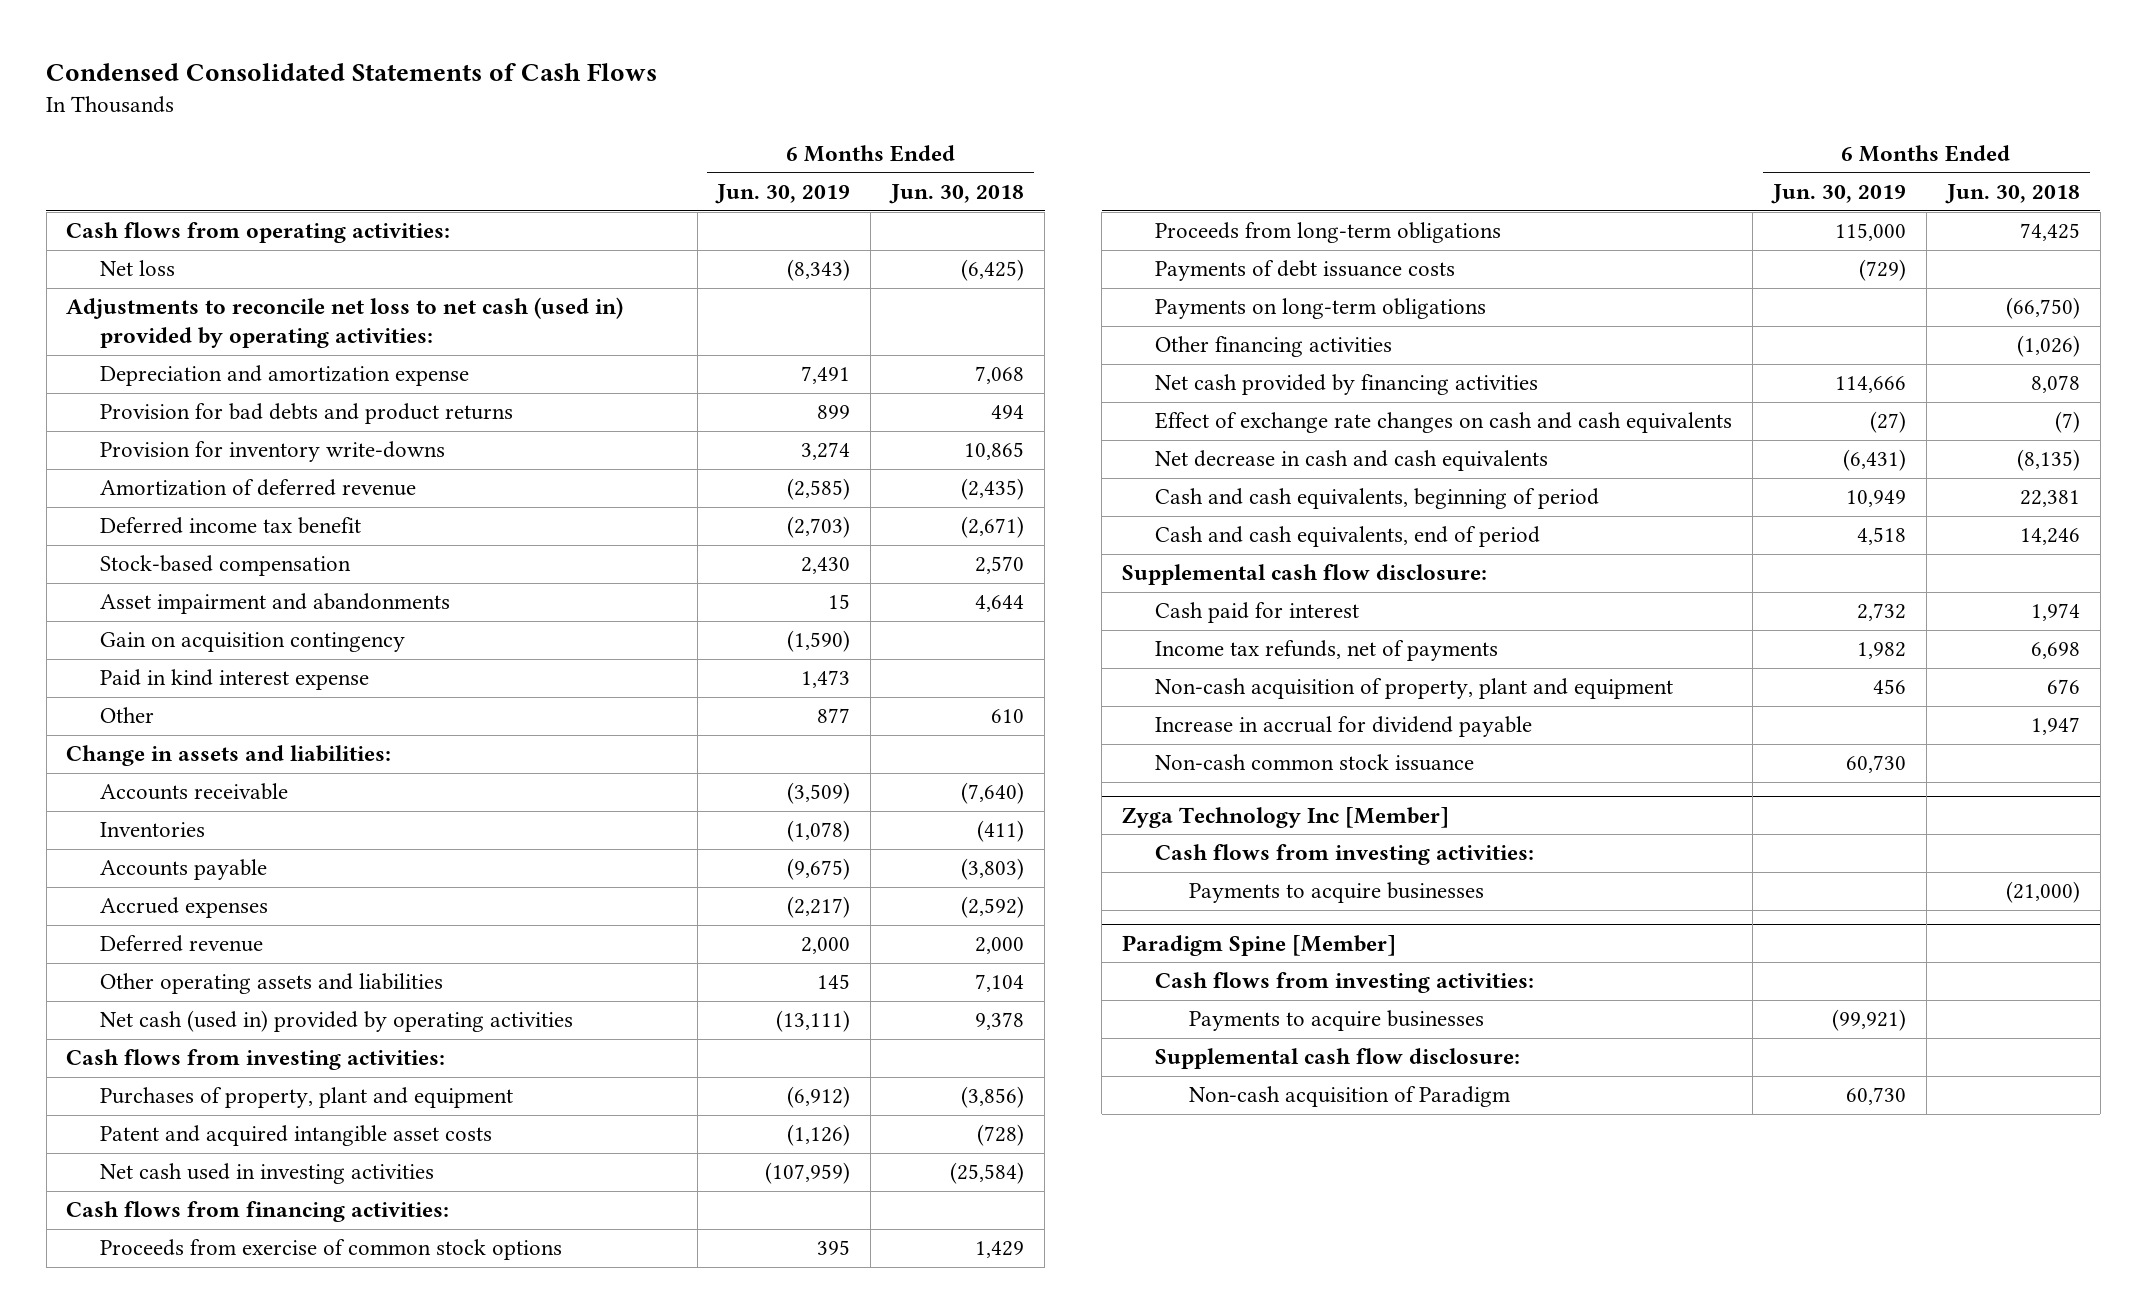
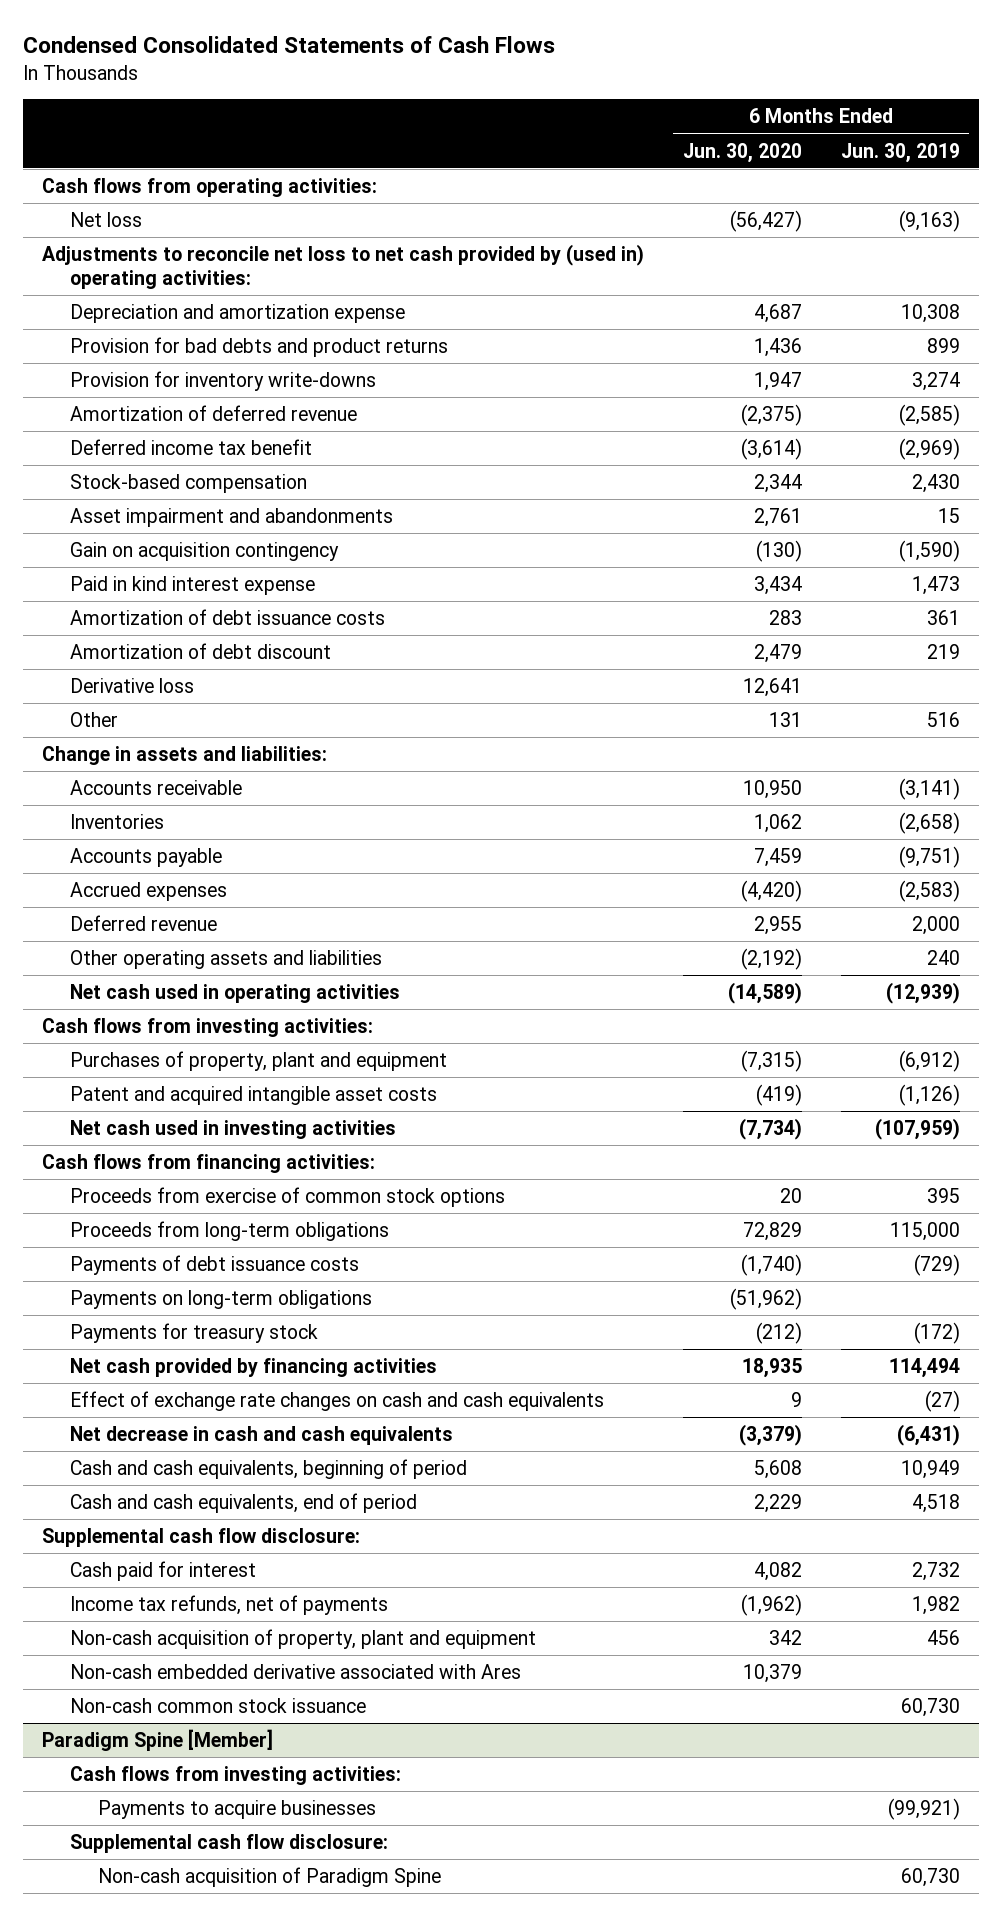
[889,184,1025,205] Jun. 30, 2018 -> none
none -> [682,142,802,163] Jun. 30, 2020
[787,259,851,282] (8,343) -> [898,210,960,233] (9,163)
[66,297,624,349] Adjustments to reconcile net loss to net cash (used in) provided by operating activities: -> [42,244,645,289] Adjustments to reconcile net loss to net cash provided by (used in) operating activities:
[801,366,851,385] 7,491 -> [900,304,960,324] 10,308
[787,516,851,539] (2,703) -> [898,438,960,461] (2,969)
none -> [70,609,386,626] Amortization of debt issuance costs
none -> [70,643,332,660] Amortization of debt discount
none -> [70,678,195,694] Derivative loss
[817,708,851,724] 877 -> [926,712,960,728] 516
[787,782,851,805] (3,509) -> [898,778,960,801] (3,141)
[787,820,851,843] (1,078) -> [898,812,960,835] (2,658)
[787,858,851,881] (9,675) -> [898,846,960,869] (9,751)
[787,896,851,919] (2,217) -> [898,880,960,903] (2,583)
[817,974,851,990] 145 -> [926,950,960,966] 240
[99,1010,573,1033] Net cash (used in) provided by operating activities -> [70,984,401,1004] Net cash used in operating activities
[776,1010,851,1033] (13,111) -> [885,982,960,1005] (12,939)
[1155,336,1393,358] Other financing activities -> none
none -> [70,1323,319,1344] Payments for treasury stock
[1835,376,1907,394] 114,666 -> [888,1358,960,1379] 114,494
[1155,716,1533,738] Increase in accrual for dividend payable -> none
none -> [70,1664,522,1680] Non-cash embedded derivative associated with Ares
[1122,806,1450,828] Zyga Technology Inc [Member] -> none
[1155,844,1535,866] Cash flows from investing activities: -> none
[1188,882,1484,904] Payments to acquire businesses -> none
[1188,1086,1510,1108] Non-cash acquisition of Paradigm -> [98,1867,442,1888] Non-cash acquisition of Paradigm Spine

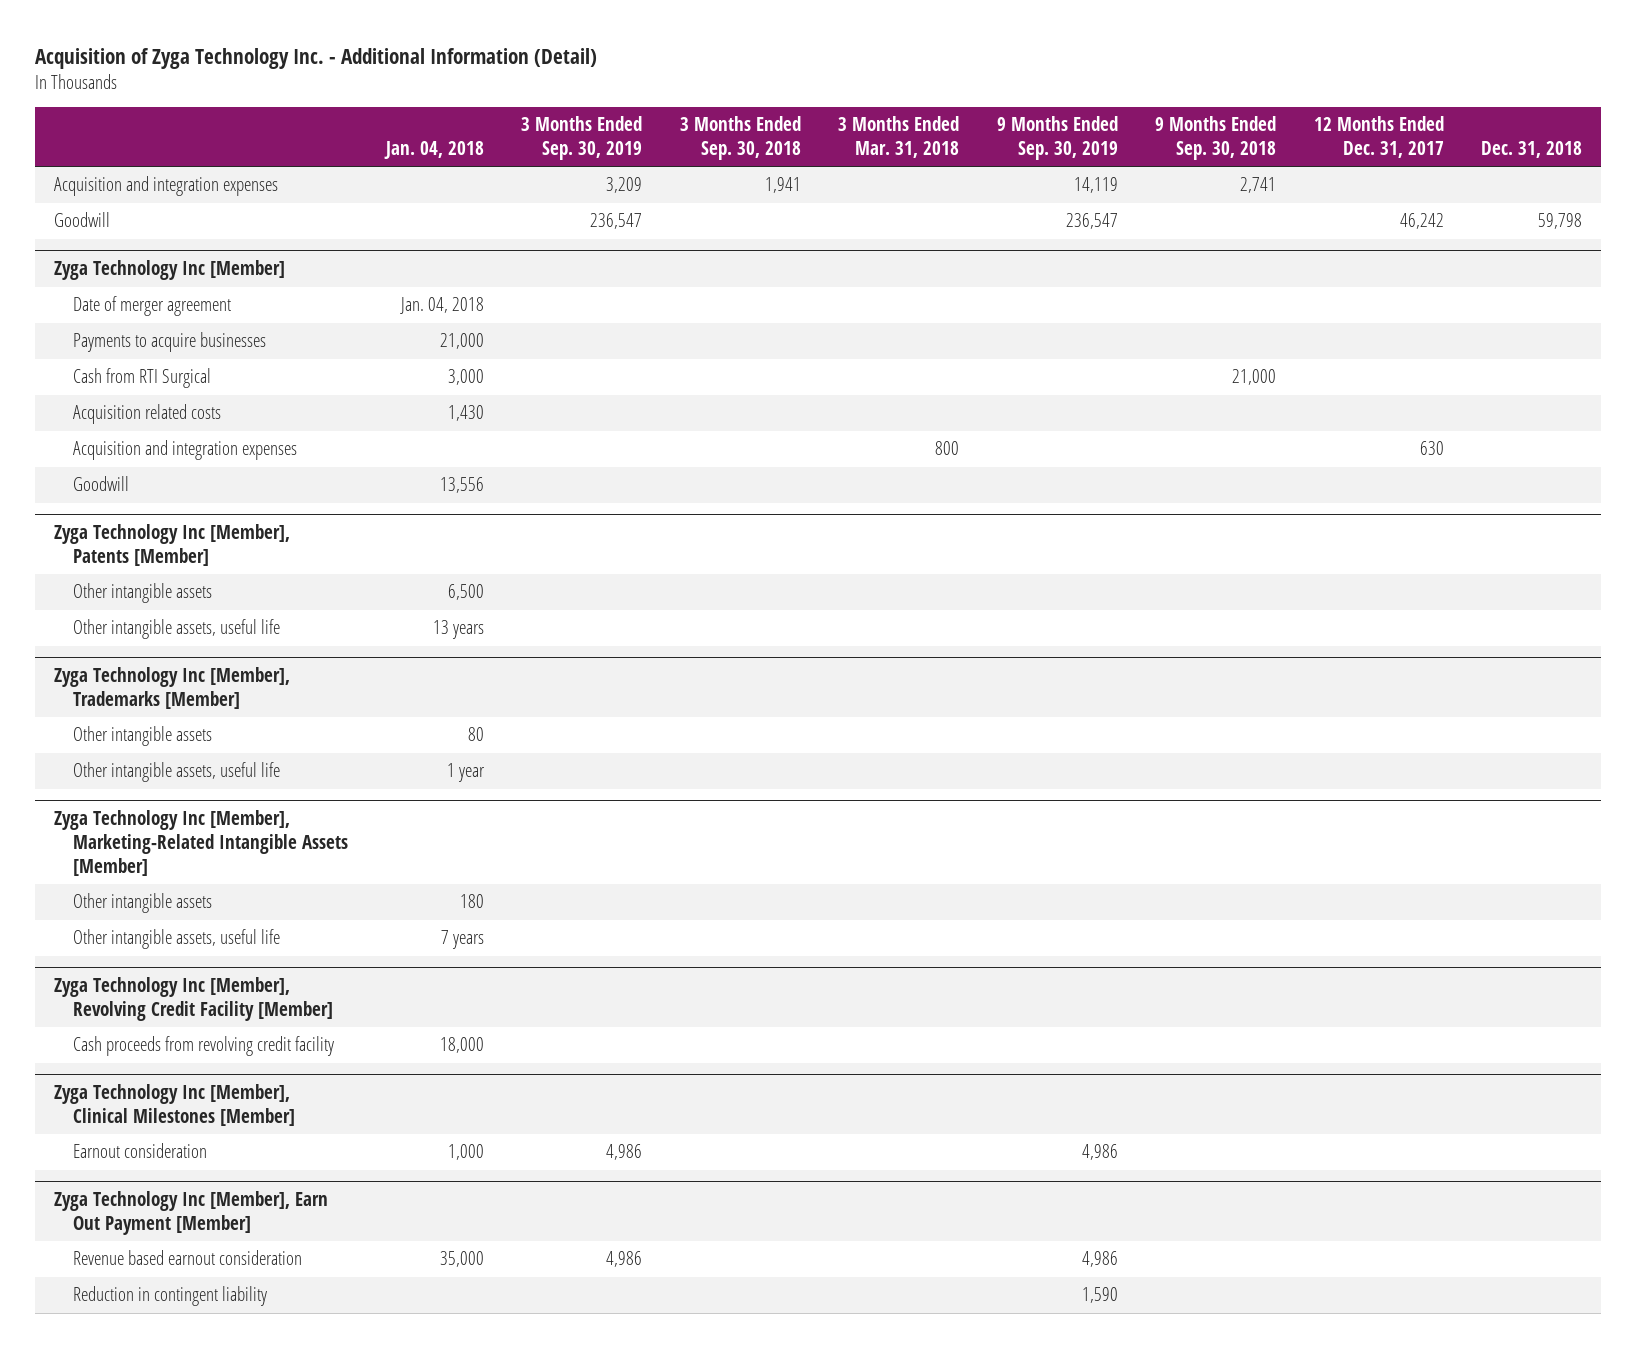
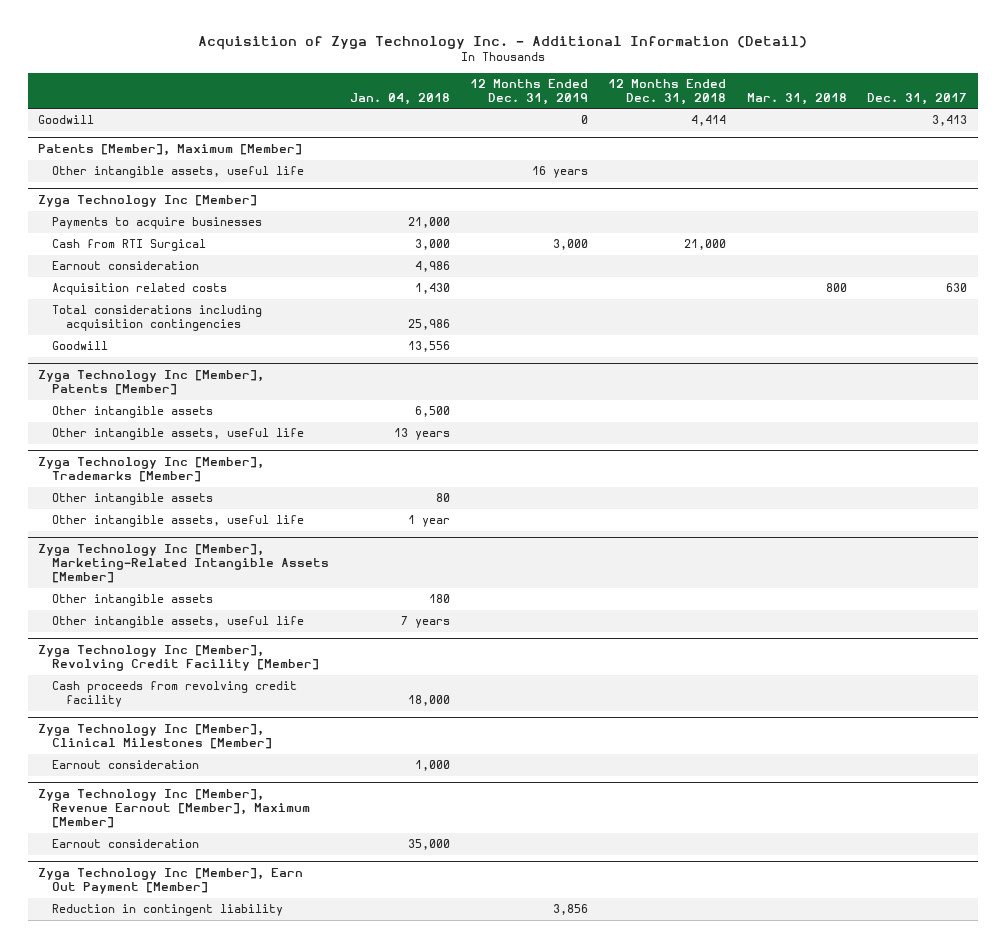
[521,116,643,161] 3 Months Ended Sep. 30, 2019 -> none
[679,116,801,161] 3 Months Ended Sep. 30, 2018 -> none
[838,116,960,159] 3 Months Ended Mar. 31, 2018 -> none
[996,116,1118,161] 9 Months Ended Sep. 30, 2019 -> none
[1155,116,1277,161] 9 Months Ended Sep. 30, 2018 -> none
[1313,116,1444,159] 12 Months Ended Dec. 31, 2017 -> none
[1481,141,1583,159] Dec. 31, 2018 -> none
none -> [469,78,588,105] 12 Months Ended Dec. 31, 2019
none -> [608,78,727,105] 12 Months Ended Dec. 31, 2018
none -> [746,92,847,105] Mar. 31, 2018
none -> [867,92,968,105] Dec. 31, 2017
[53,176,278,197] Acquisition and integration expenses -> none
none -> [38,144,303,157] Patents [Member], Maximum [Member]
none -> [52,166,305,179] Other intangible assets, useful life
[73,296,232,317] Date of merger agreement -> none
none -> [52,261,200,271] Earnout consideration
[73,440,298,461] Acquisition and integration expenses -> none
none -> [52,305,263,332] Total considerations including acquisition contingencies
none -> [38,789,311,829] Zyga Technology Inc [Member], Revenue Earnout [Member], Maximum [Member]
none -> [52,839,200,849] Earnout consideration
[73,1250,303,1266] Revenue based earnout consideration -> none

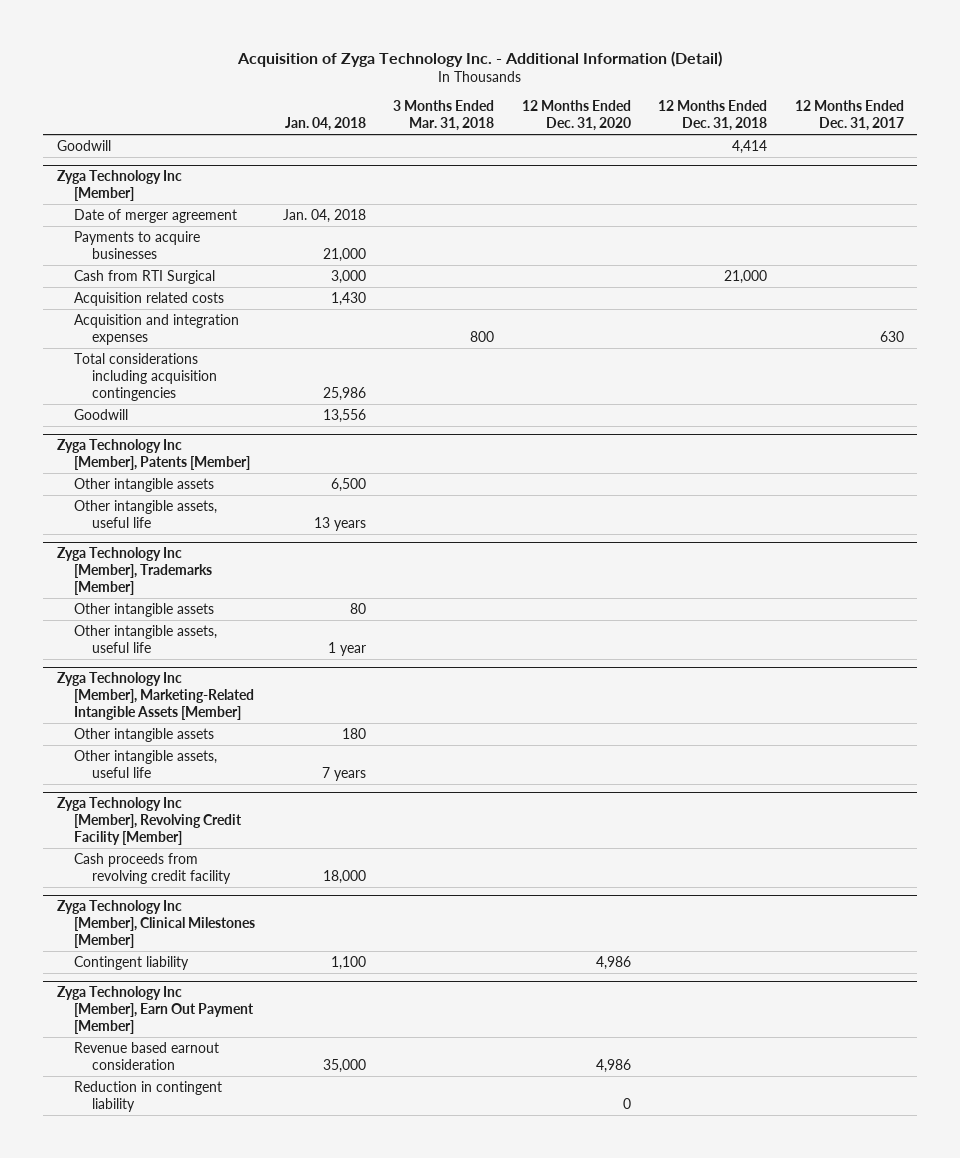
[469,78,588,105] 12 Months Ended Dec. 31, 2019 -> none
[746,92,847,105] Mar. 31, 2018 -> none
[867,92,968,105] Dec. 31, 2017 -> none
none -> [393,99,495,131] 3 Months Ended Mar. 31, 2018
none -> [521,99,631,131] 12 Months Ended Dec. 31, 2020
none -> [794,99,904,131] 12 Months Ended Dec. 31, 2017
[38,144,303,157] Patents [Member], Maximum [Member] -> none
[52,166,305,179] Other intangible assets, useful life -> none
none -> [74,208,238,223] Date of merger agreement
[52,261,200,271] Earnout consideration -> none
none -> [74,313,240,345] Acquisition and integration expenses
[52,760,200,770] Earnout consideration -> none
[38,789,311,829] Zyga Technology Inc [Member], Revenue Earnout [Member], Maximum [Member] -> none
[52,839,200,849] Earnout consideration -> none
none -> [74,955,190,970] Contingent liability
none -> [74,1041,220,1070] Revenue based earnout consideration

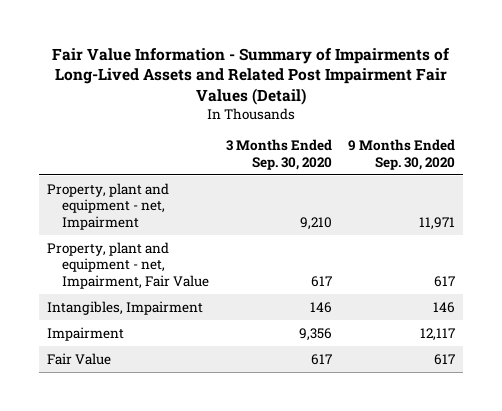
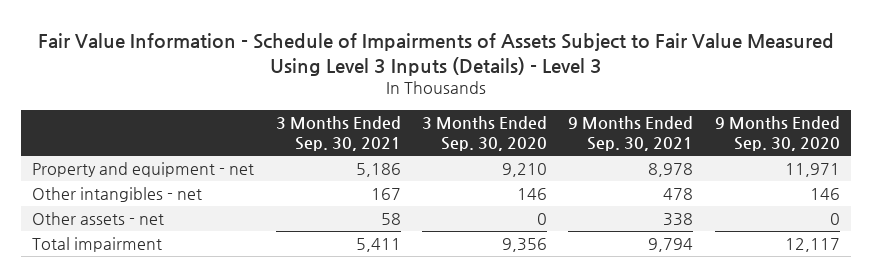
[52,47,451,106] Fair Value Information - Summary of Impairments of Long-Lived Assets and Related Post Impairment Fair Values (Detail) -> [38,32,835,76] Fair Value Information - Schedule of Impairments of Assets Subject to Fair Value Measured Using Level 3 Inputs (Details) - Level 3
none -> [275,115,401,152] 3 Months Ended Sep. 30, 2021
none -> [568,115,694,152] 9 Months Ended Sep. 30, 2021
[47,241,210,289] Property, plant and equipment - net, Impairment, Fair Value -> none
[47,352,112,365] Fair Value -> none
[47,182,170,230] Property, plant and equipment - net, Impairment -> [32,162,255,178] Property and equipment - net
[47,300,204,315] Intangibles, Impairment -> [32,187,203,203] Other intangibles - net
none -> [32,212,165,226] Other assets - net
[47,326,125,341] Impairment -> [32,237,163,253] Total impairment

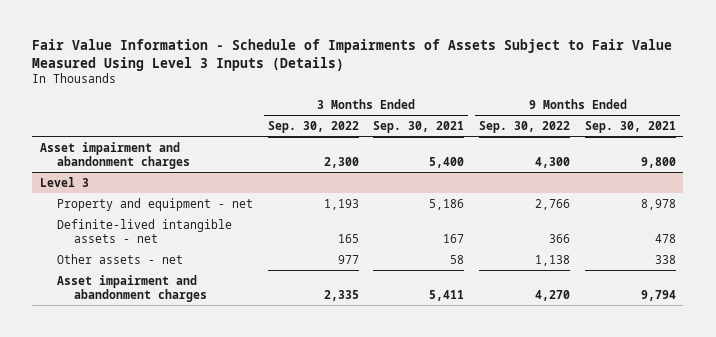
[38,32,835,76] Fair Value Information - Schedule of Impairments of Assets Subject to Fair Value Measured Using Level 3 Inputs (Details) - Level 3 -> [32,38,673,71] Fair Value Information - Schedule of Impairments of Assets Subject to Fair Value Measured Using Level 3 Inputs (Details)
[422,115,548,152] 3 Months Ended Sep. 30, 2020 -> none
[714,115,840,152] 9 Months Ended Sep. 30, 2020 -> none
none -> [267,120,359,133] Sep. 30, 2022
none -> [479,120,571,133] Sep. 30, 2022
none -> [39,141,190,169] Asset impairment and abandonment charges
none -> [39,176,89,187] Level 3
[32,187,203,203] Other intangibles - net -> [56,218,232,243] Definite-lived intangible assets - net
[32,237,163,253] Total impairment -> [56,274,207,302] Asset impairment and abandonment charges

